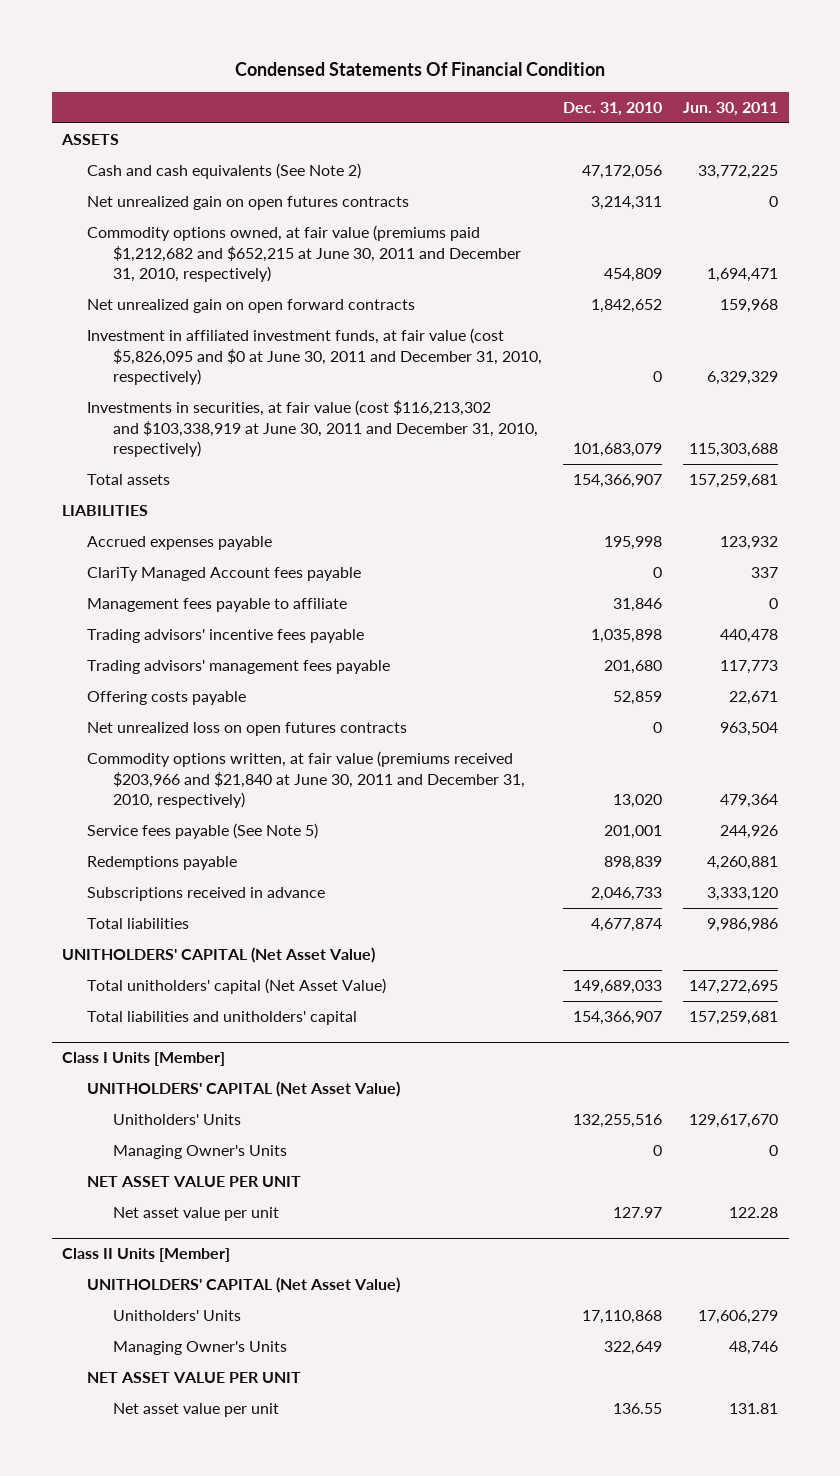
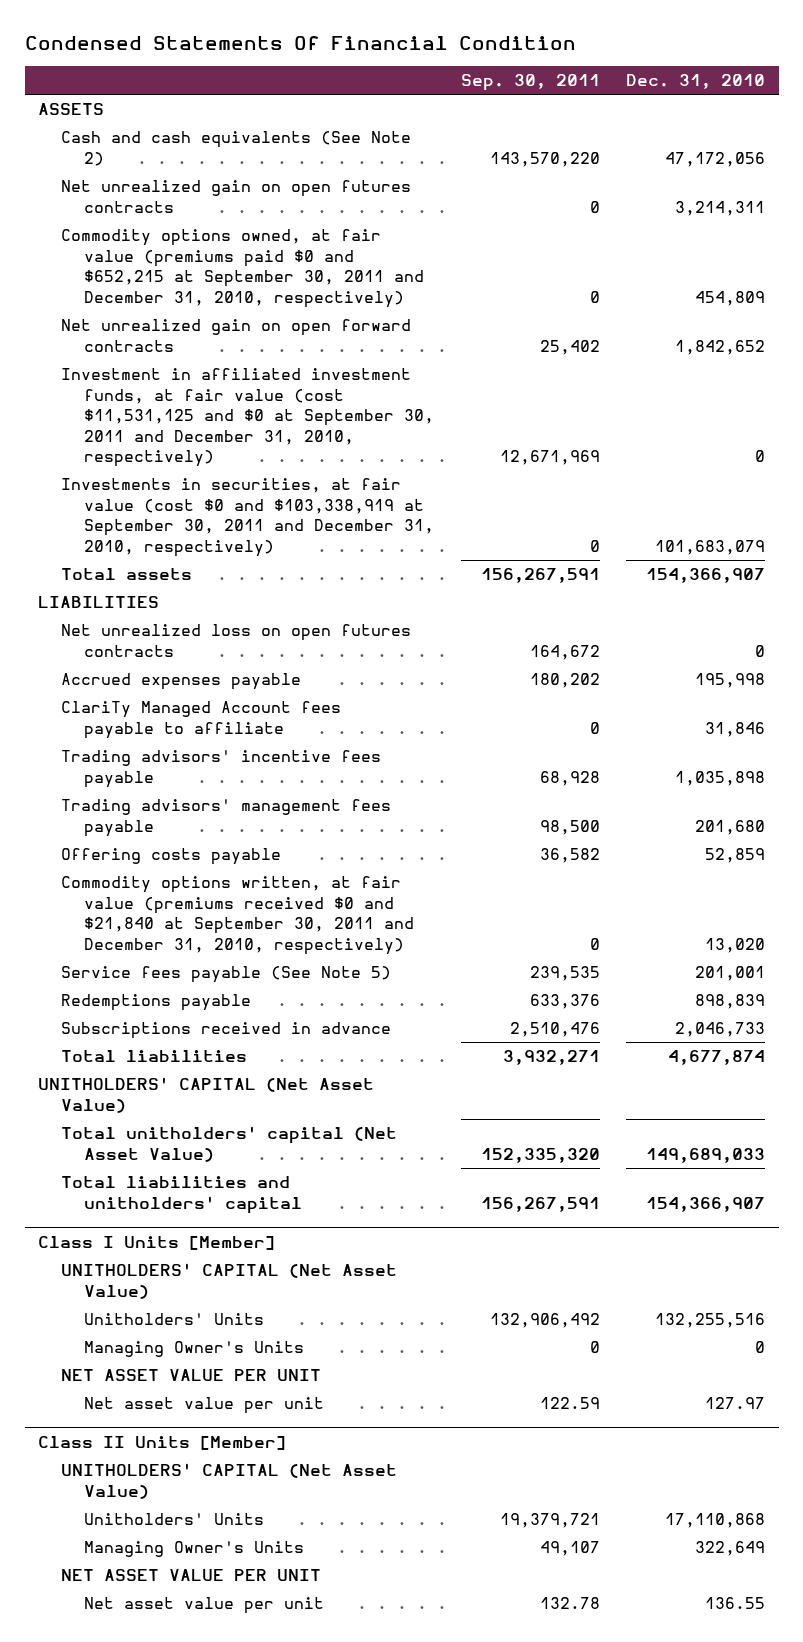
[683,102,779,117] Jun. 30, 2011 -> none
none -> [460,74,600,92] Sep. 30, 2011
[87,225,521,282] Commodity options owned, at fair value (premiums paid $1,212,682 and $652,215 at June 30, 2011 and December 31, 2010, respectively) -> [60,229,424,308] Commodity options owned, at fair value (premiums paid $0 and $652,215 at September 30, 2011 and December 31, 2010, respectively)
[87,328,542,385] Investment in affiliated investment funds, at fair value (cost $5,826,095 and $0 at June 30, 2011 and December 31, 2010, respectively) -> [60,368,434,468] Investment in affiliated investment funds, at fair value (cost $11,531,125 and $0 at September 30, 2011 and December 31, 2010, respectively)
[87,400,538,457] Investments in securities, at fair value (cost $116,213,302 and $103,338,919 at June 30, 2011 and December 31, 2010, respectively) -> [60,478,434,557] Investments in securities, at fair value (cost $0 and $103,338,919 at September 30, 2011 and December 31, 2010, respectively)
[87,722,408,737] Net unrealized loss on open futures contracts -> [60,624,411,657] Net unrealized loss on open futures contracts
[87,598,348,613] Management fees payable to affiliate -> none
[87,567,362,582] ClariTy Managed Account fees payable -> [60,701,341,739] ClariTy Managed Account fees payable to affiliate
[652,567,662,579] 0 -> [705,721,766,737] 31,846
[87,751,525,808] Commodity options written, at fair value (premiums received $203,966 and $21,840 at June 30, 2011 and December 31, 2010, respectively) -> [60,876,414,955] Commodity options written, at fair value (premiums received $0 and $21,840 at September 30, 2011 and December 31, 2010, respectively)

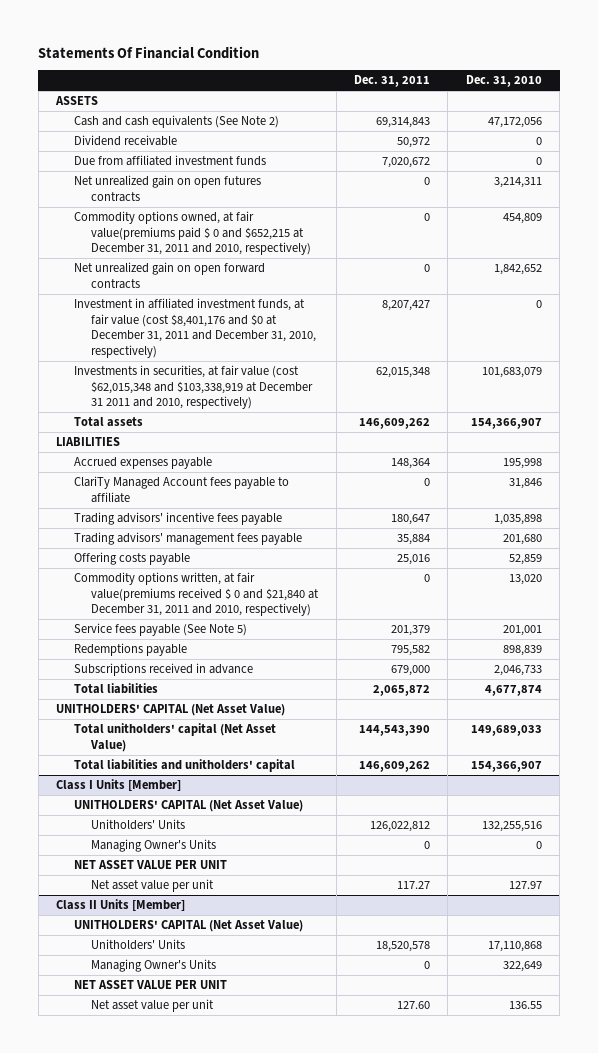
[24,35,576,50] Condensed Statements Of Financial Condition -> [38,45,260,59] Statements Of Financial Condition
[460,74,600,92] Sep. 30, 2011 -> none
none -> [354,75,431,88] Dec. 31, 2011
none -> [73,135,177,147] Dividend receivable
none -> [73,155,266,167] Due from affiliated investment funds
[60,229,424,308] Commodity options owned, at fair value (premiums paid $0 and $652,215 at September 30, 2011 and December 31, 2010, respectively) -> [73,211,312,256] Commodity options owned, at fair value(premiums paid $ 0 and $652,215 at December 31, 2011 and 2010, respectively)
[60,368,434,468] Investment in affiliated investment funds, at fair value (cost $11,531,125 and $0 at September 30, 2011 and December 31, 2010, respectively) -> [73,298,317,358] Investment in affiliated investment funds, at fair value (cost $8,401,176 and $0 at December 31, 2011 and December 31, 2010, respectively)
[60,478,434,557] Investments in securities, at fair value (cost $0 and $103,338,919 at September 30, 2011 and December 31, 2010, respectively) -> [73,365,314,410] Investments in securities, at fair value (cost $62,015,348 and $103,338,919 at December 31 2011 and 2010, respectively)
[60,624,411,657] Net unrealized loss on open futures contracts -> none
[60,876,414,955] Commodity options written, at fair value (premiums received $0 and $21,840 at September 30, 2011 and December 31, 2010, respectively) -> [73,572,320,617] Commodity options written, at fair value(premiums received $ 0 and $21,840 at December 31, 2011 and 2010, respectively)

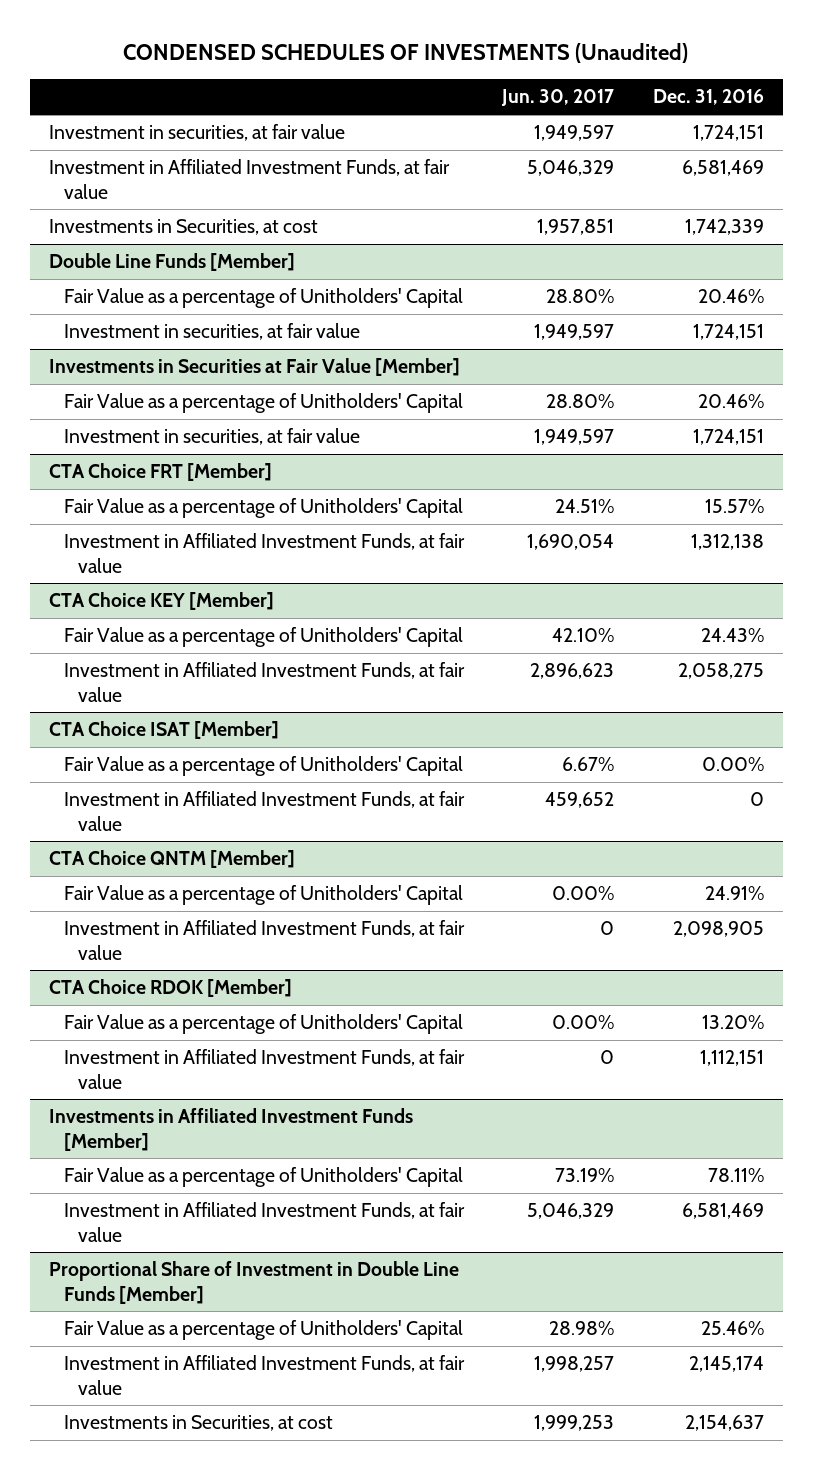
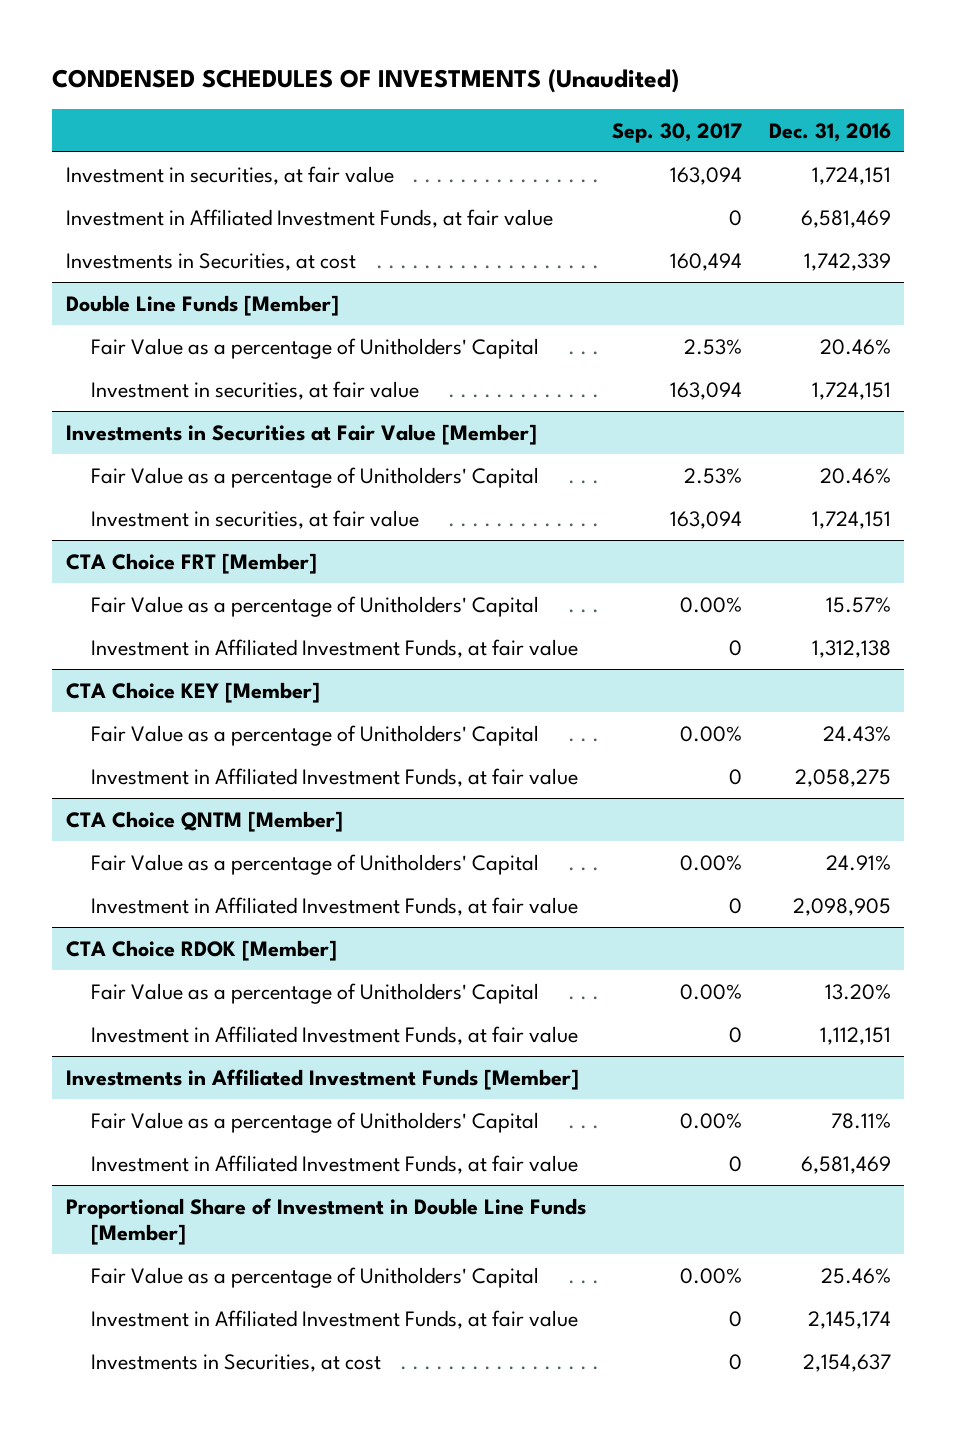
[501,89,615,107] Jun. 30, 2017 -> none
none -> [612,122,743,143] Sep. 30, 2017
[49,721,280,740] CTA Choice ISAT [Member] -> none
[63,756,463,777] Fair Value as a percentage of Unitholders' Capital -> none
[63,791,465,831] Investment in Affiliated Investment Funds, at fair value -> none

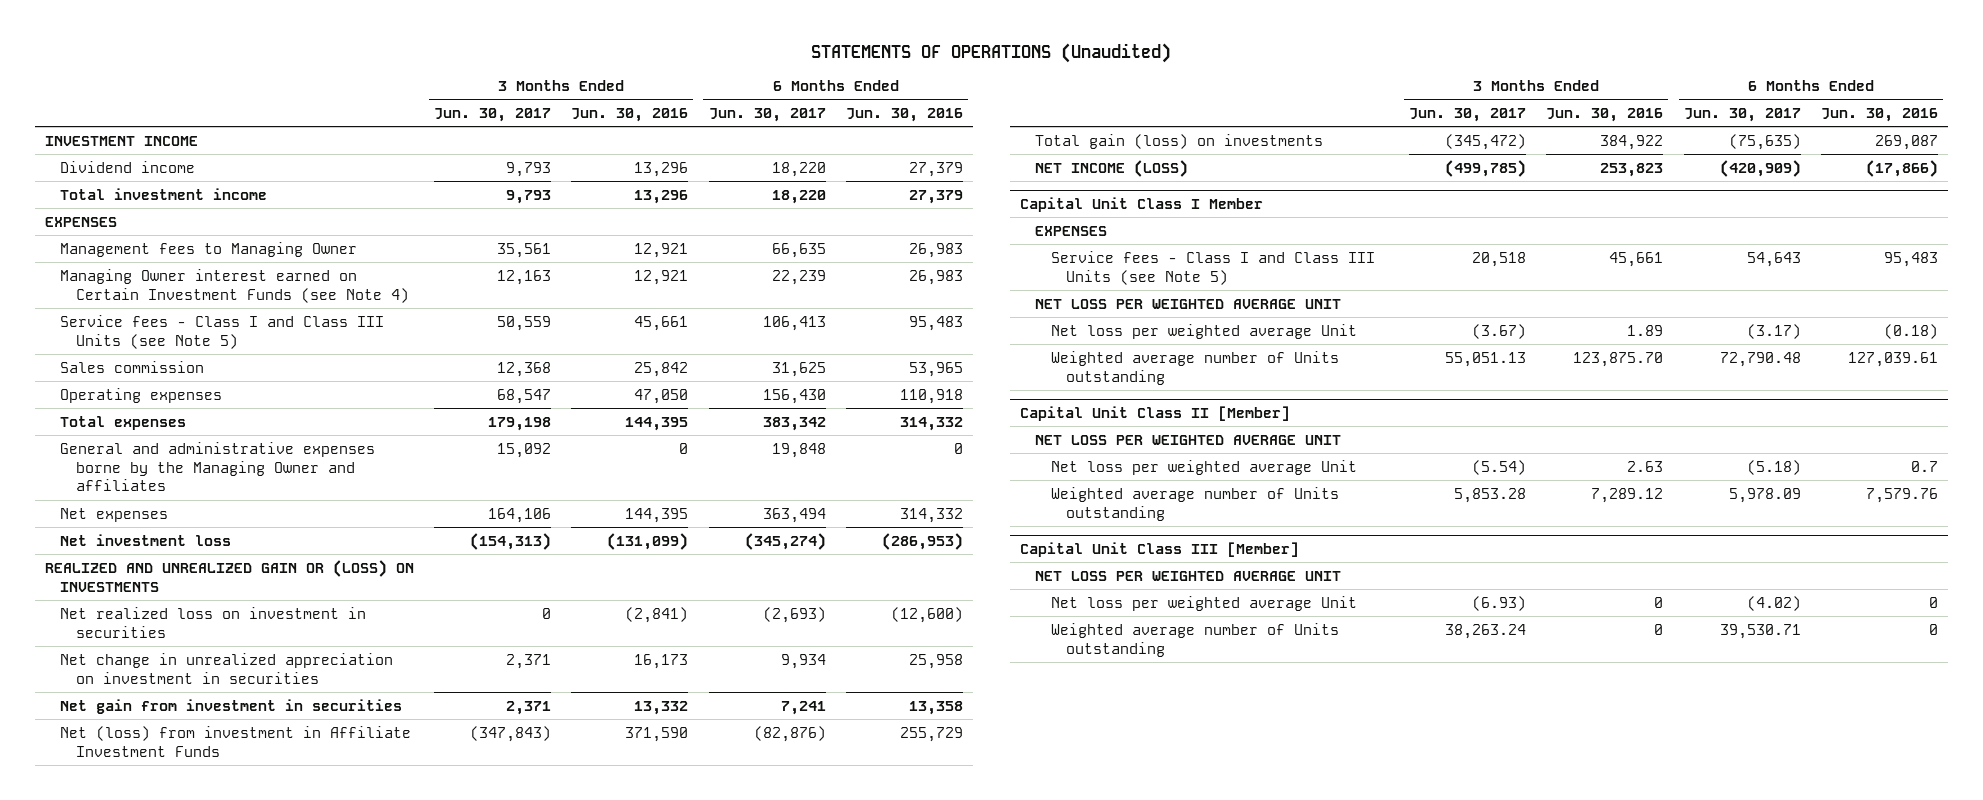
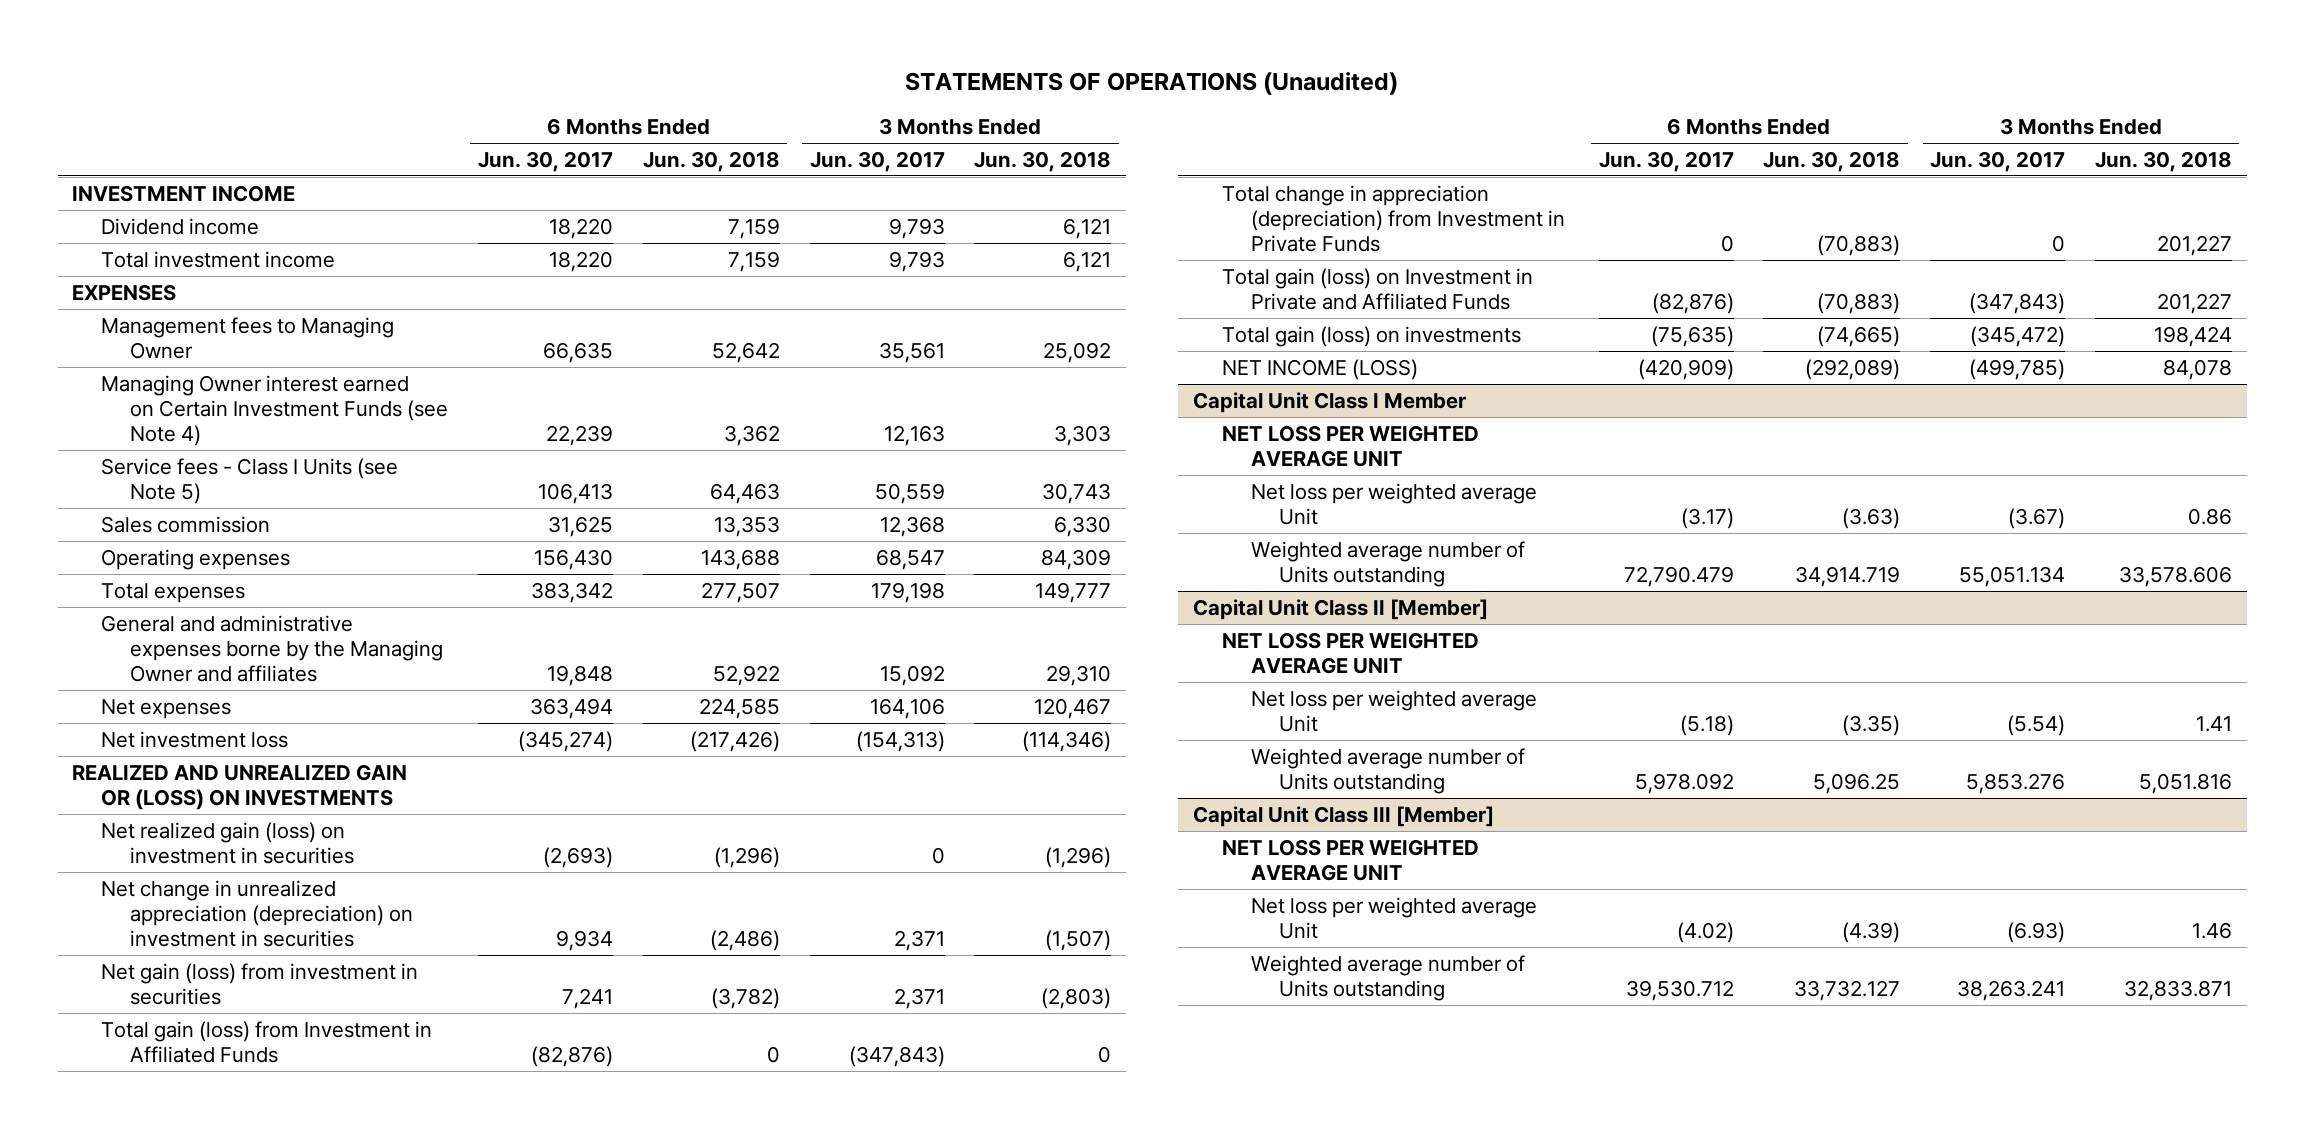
[571,107,689,122] Jun. 30, 2016 -> none
[845,107,963,122] Jun. 30, 2016 -> none
none -> [642,150,780,172] Jun. 30, 2018
none -> [974,150,1112,172] Jun. 30, 2018
[60,314,385,349] Service fees - Class I and Class III Units (see Note 5) -> [101,457,399,504] Service fees - Class I Units (see Note 5)
[60,606,367,638] Net realized loss on investment in securities -> [101,821,355,864] Net realized gain (loss) on investment in securities
[60,652,394,684] Net change in unrealized appreciation on investment in securities -> [101,879,414,948] Net change in unrealized appreciation (depreciation) on investment in securities
[60,698,403,714] Net gain from investment in securities -> [101,962,419,1005] Net gain (loss) from investment in securities
[60,725,412,757] Net (loss) from investment in Affiliate Investment Funds -> [101,1020,433,1063] Total gain (loss) from Investment in Affiliated Funds
none -> [1221,184,1565,253] Total change in appreciation (depreciation) from Investment in Private Funds
none -> [1221,267,1533,310] Total gain (loss) on Investment in Private and Affiliated Funds
[1035,225,1108,236] EXPENSES -> none
[1050,250,1375,285] Service fees - Class I and Class III Units (see Note 5) -> none
[1445,351,1527,367] 55,051.13 -> [1959,565,2066,587] 55,051.134
[1719,351,1801,367] 72,790.48 -> [1623,565,1734,587] 72,790.479
[1454,487,1527,503] 5,853.28 -> [1966,772,2066,794] 5,853.276
[1728,487,1801,503] 5,978.09 -> [1634,772,1734,794] 5,978.092
[1445,623,1527,639] 38,263.24 -> [1957,979,2066,1001] 38,263.241
[1719,623,1801,639] 39,530.71 -> [1625,979,1734,1001] 39,530.712

